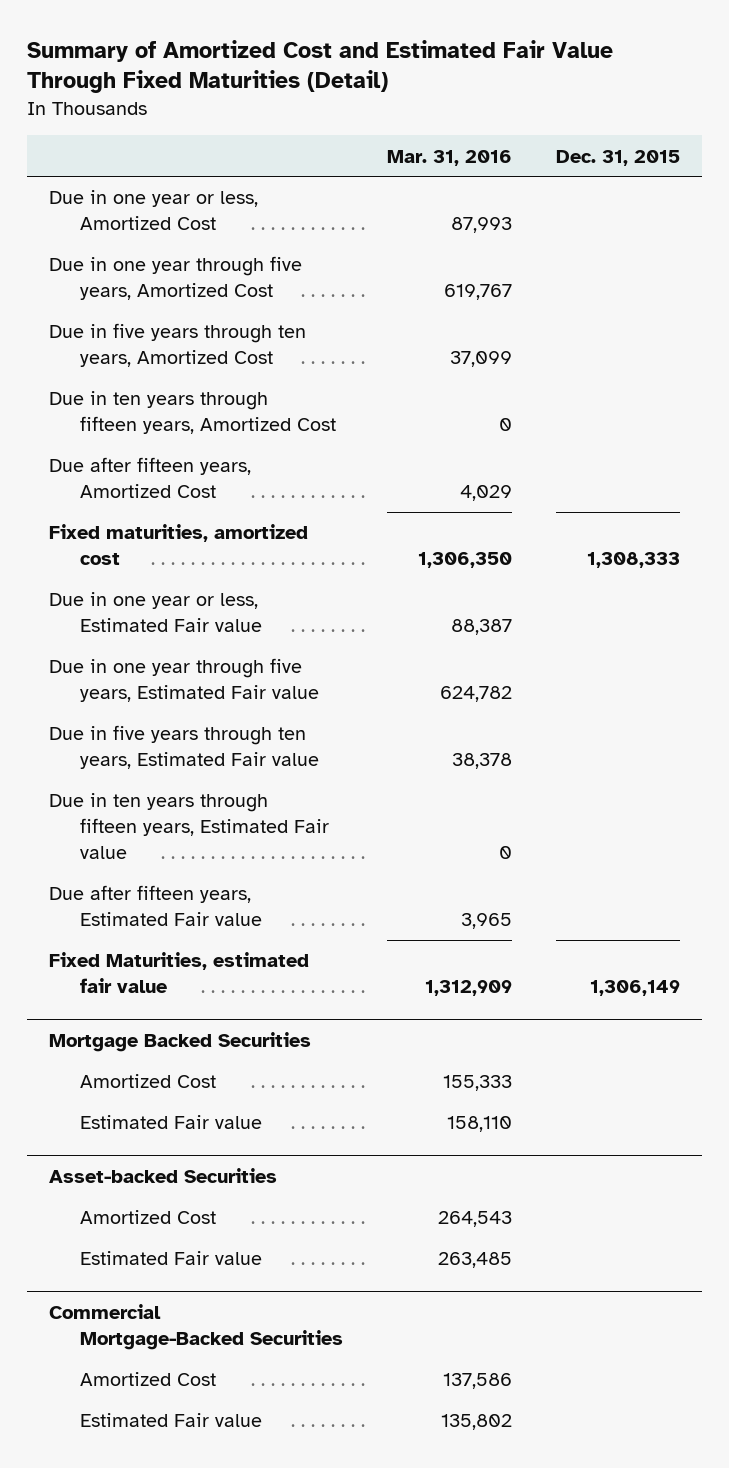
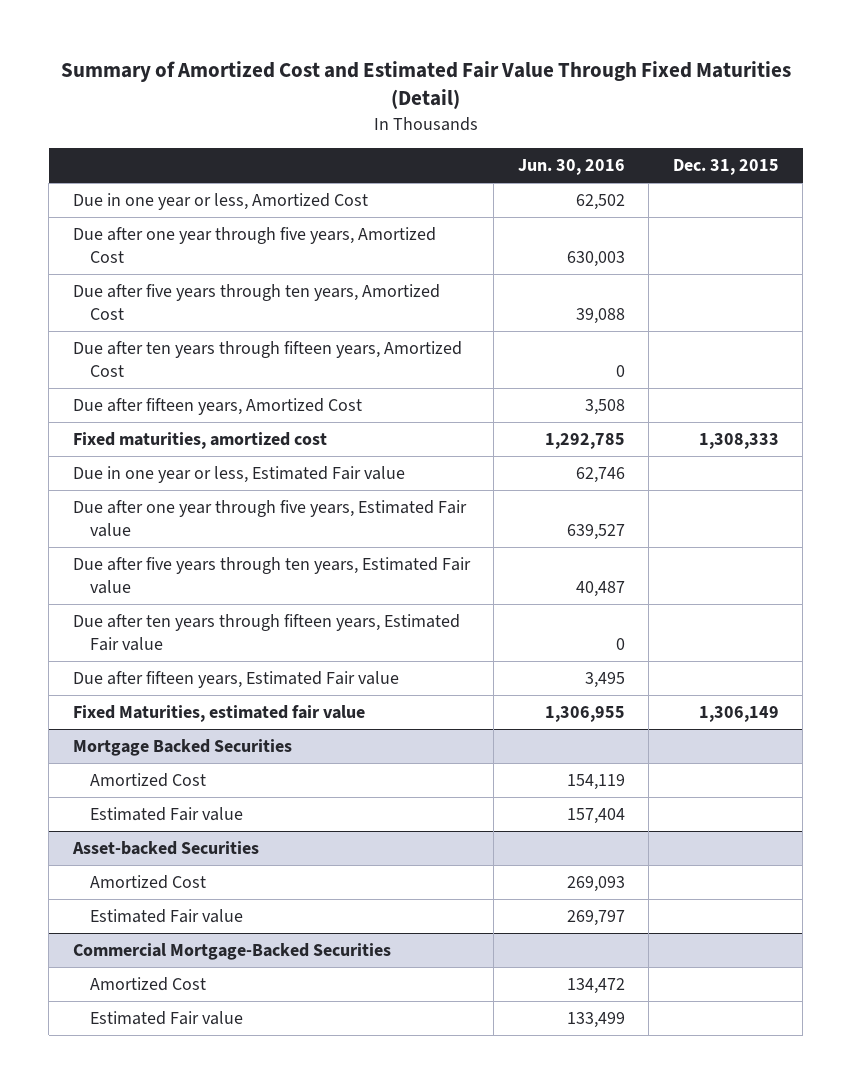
[386,149,512,166] Mar. 31, 2016 -> none
none -> [517,159,625,176] Jun. 30, 2016
[48,256,302,301] Due in one year through five years, Amortized Cost -> [72,227,436,263] Due after one year through five years, Amortized Cost
[48,323,306,368] Due in five years through ten years, Amortized Cost -> [72,284,440,320] Due after five years through ten years, Amortized Cost
[48,391,336,435] Due in ten years through fifteen years, Amortized Cost -> [72,341,462,377] Due after ten years through fifteen years, Amortized Cost
[48,658,319,703] Due in one year through five years, Estimated Fair value -> [72,500,467,537] Due after one year through five years, Estimated Fair value
[48,725,319,770] Due in five years through ten years, Estimated Fair value -> [72,557,471,594] Due after five years through ten years, Estimated Fair value
[48,793,329,860] Due in ten years through fifteen years, Estimated Fair value -> [72,614,460,651] Due after ten years through fifteen years, Estimated Fair value

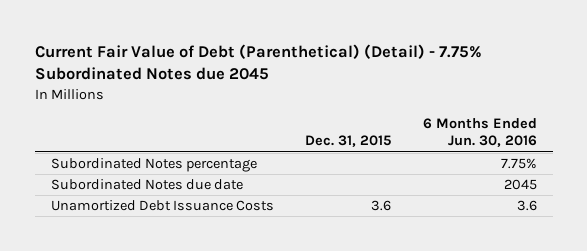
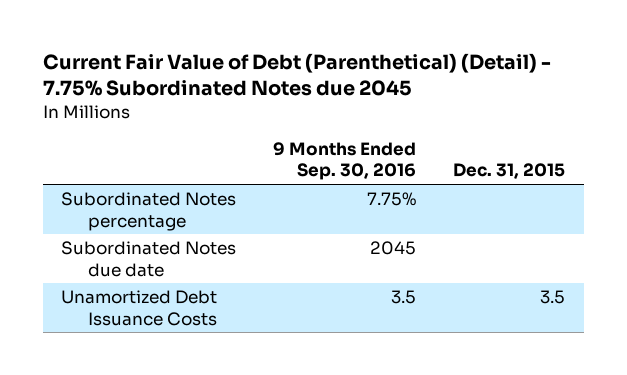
[422,118,537,148] 6 Months Ended Jun. 30, 2016 -> none
none -> [273,141,417,181] 9 Months Ended Sep. 30, 2016
[371,200,392,212] 3.6 -> [540,289,566,304] 3.5

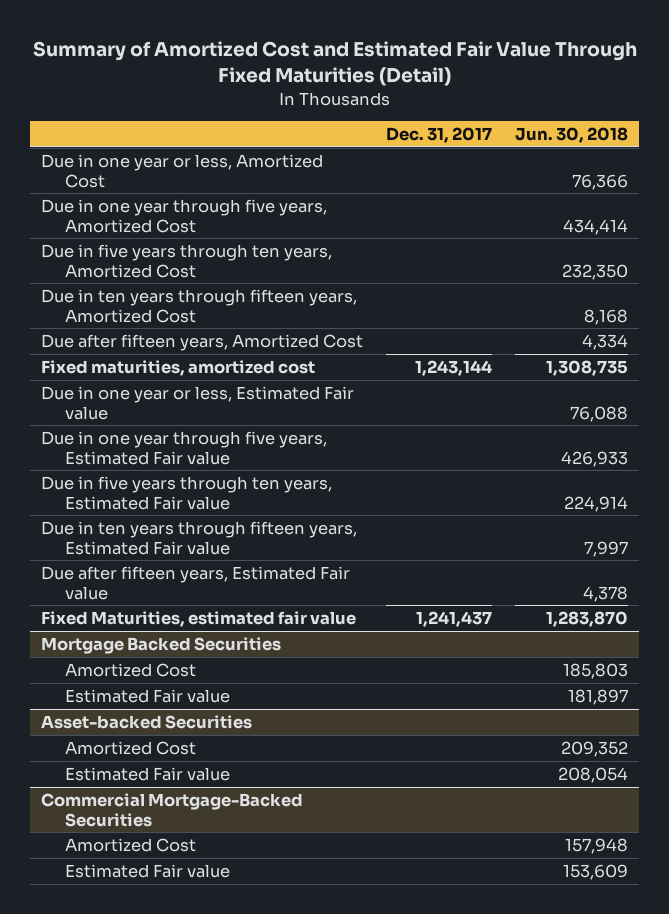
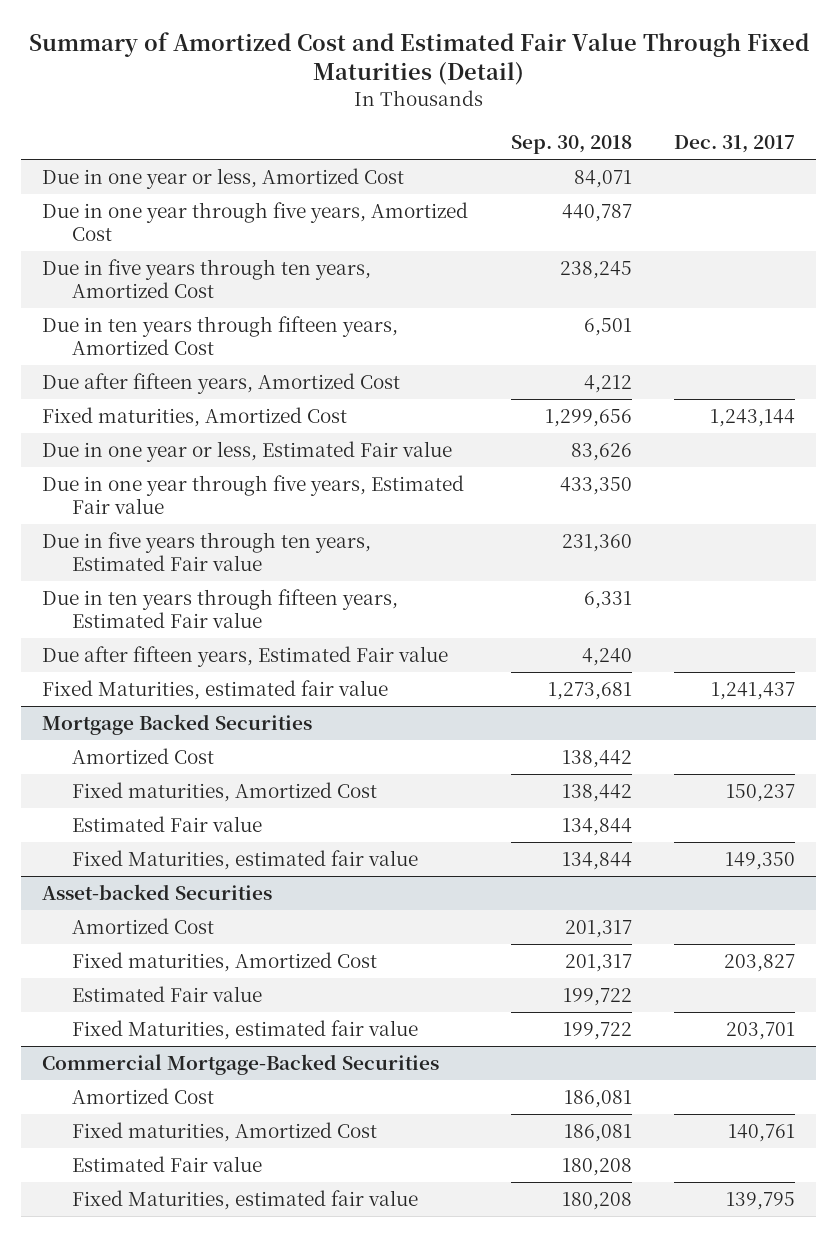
[514,127,628,144] Jun. 30, 2018 -> none
none -> [510,134,632,154] Sep. 30, 2018
[41,359,316,376] Fixed maturities, amortized cost -> [42,406,348,427] Fixed maturities, Amortized Cost
none -> [72,781,378,802] Fixed maturities, Amortized Cost
none -> [72,849,419,870] Fixed Maturities, estimated fair value
none -> [72,951,378,972] Fixed maturities, Amortized Cost
none -> [72,1019,419,1040] Fixed Maturities, estimated fair value
none -> [72,1121,378,1142] Fixed maturities, Amortized Cost
none -> [72,1189,419,1210] Fixed Maturities, estimated fair value

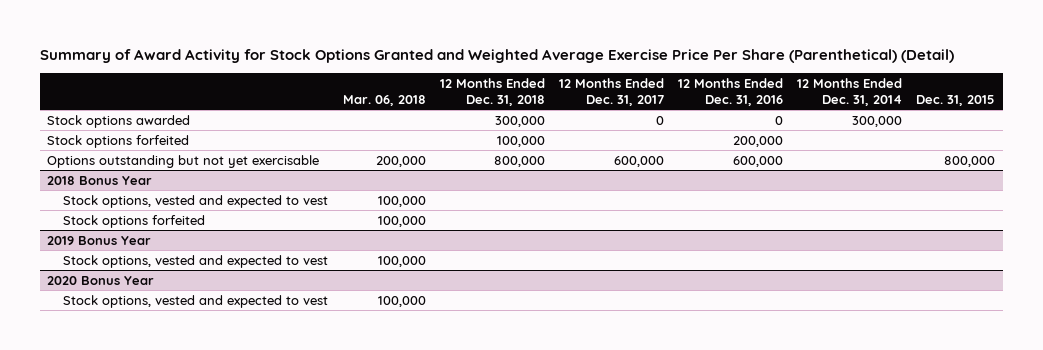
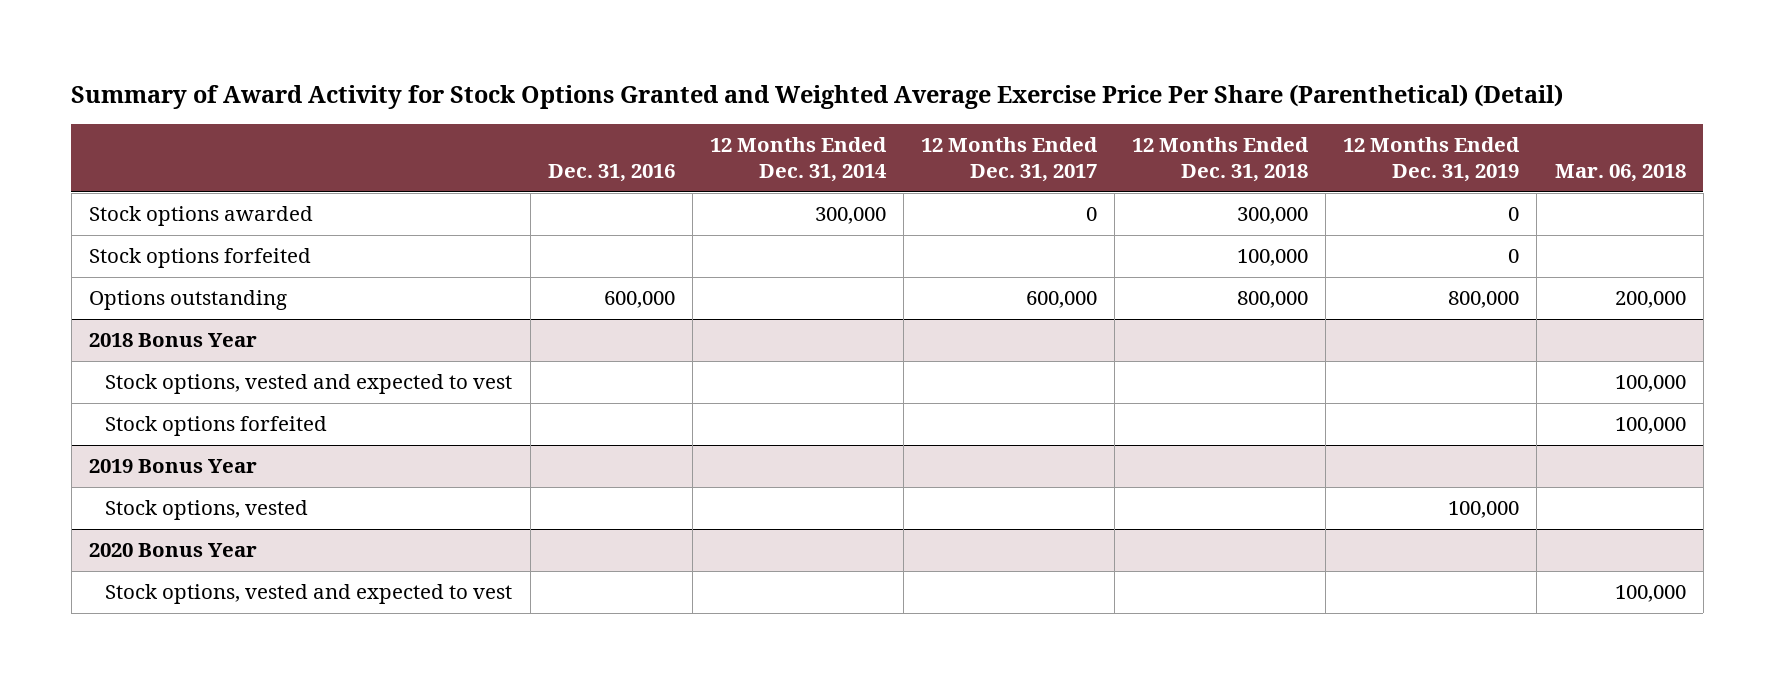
[678,78,784,106] 12 Months Ended Dec. 31, 2016 -> none
[916,94,996,106] Dec. 31, 2015 -> none
none -> [547,164,675,183] Dec. 31, 2016
none -> [1343,137,1521,183] 12 Months Ended Dec. 31, 2019
[47,154,320,168] Options outstanding but not yet exercisable -> [89,290,288,311] Options outstanding
[63,254,329,268] Stock options, vested and expected to vest -> none
none -> [105,500,309,521] Stock options, vested

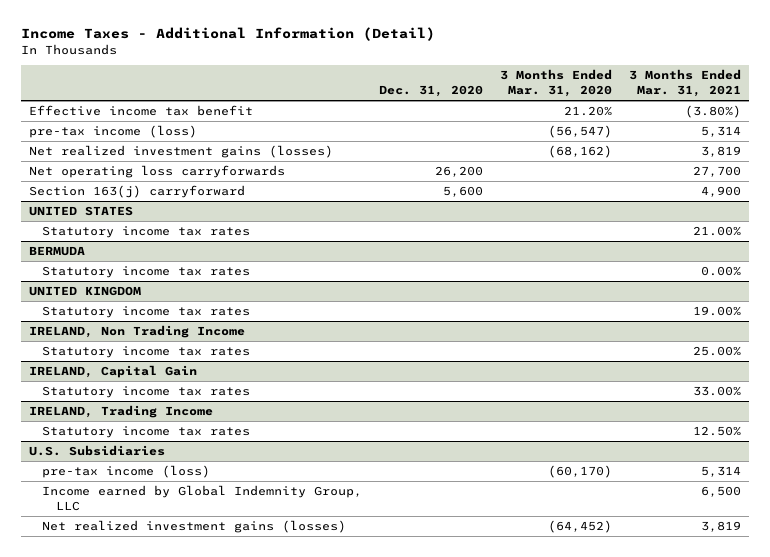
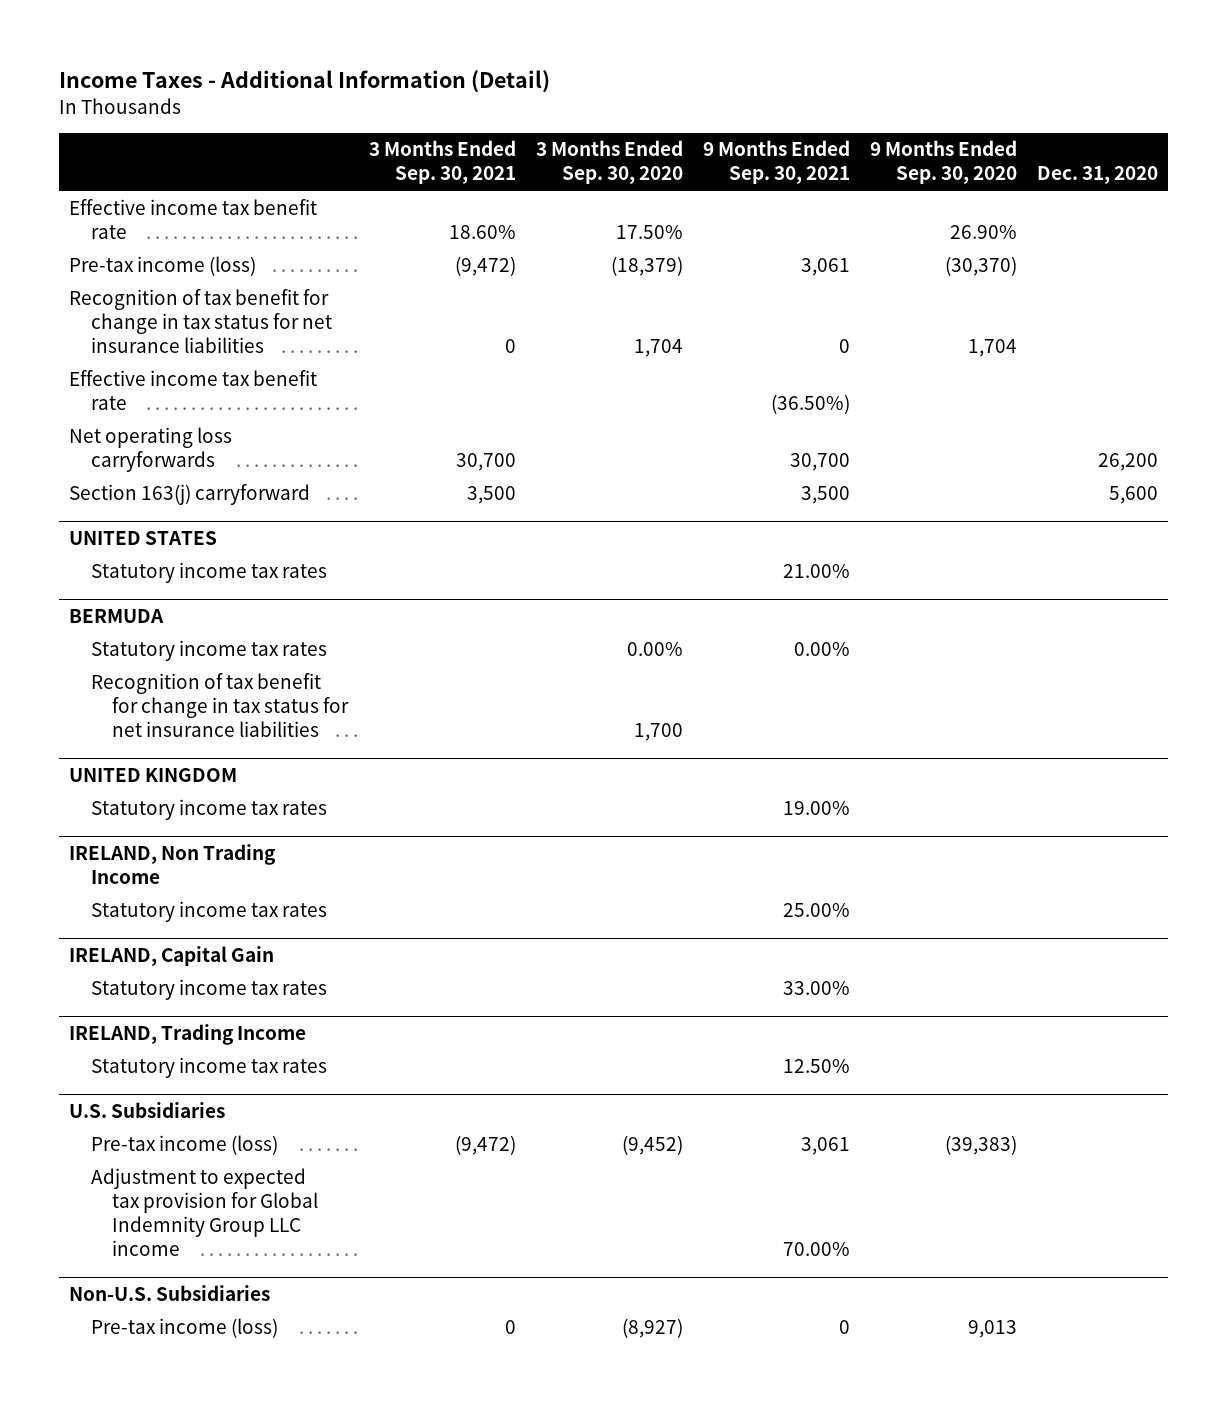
[499,69,612,98] 3 Months Ended Mar. 31, 2020 -> none
[628,69,741,98] 3 Months Ended Mar. 31, 2021 -> none
none -> [368,140,516,185] 3 Months Ended Sep. 30, 2021
none -> [535,140,683,185] 3 Months Ended Sep. 30, 2020
none -> [702,140,850,185] 9 Months Ended Sep. 30, 2021
none -> [870,140,1018,185] 9 Months Ended Sep. 30, 2020
[29,144,334,158] Net realized investment gains (losses) -> none
[29,104,254,116] Effective income tax benefit -> [69,198,318,239] Effective income tax benefit rate
[29,124,198,138] pre-tax income (loss) -> [69,255,257,276] Pre-tax income (loss)
none -> [69,288,332,353] Recognition of tax benefit for change in tax status for net insurance liabilities
none -> [69,369,318,410] Effective income tax benefit rate
none -> [90,672,350,737] Recognition of tax benefit for change in tax status for net insurance liabilities
[42,484,363,511] Income earned by Global Indemnity Group, LLC -> none
[42,519,347,533] Net realized investment gains (losses) -> none
[42,464,211,478] pre-tax income (loss) -> [90,1134,278,1155] Pre-tax income (loss)
none -> [90,1167,319,1256] Adjustment to expected tax provision for Global Indemnity Group LLC income
none -> [69,1284,271,1301] Non-U.S. Subsidiaries
none -> [90,1317,278,1338] Pre-tax income (loss)

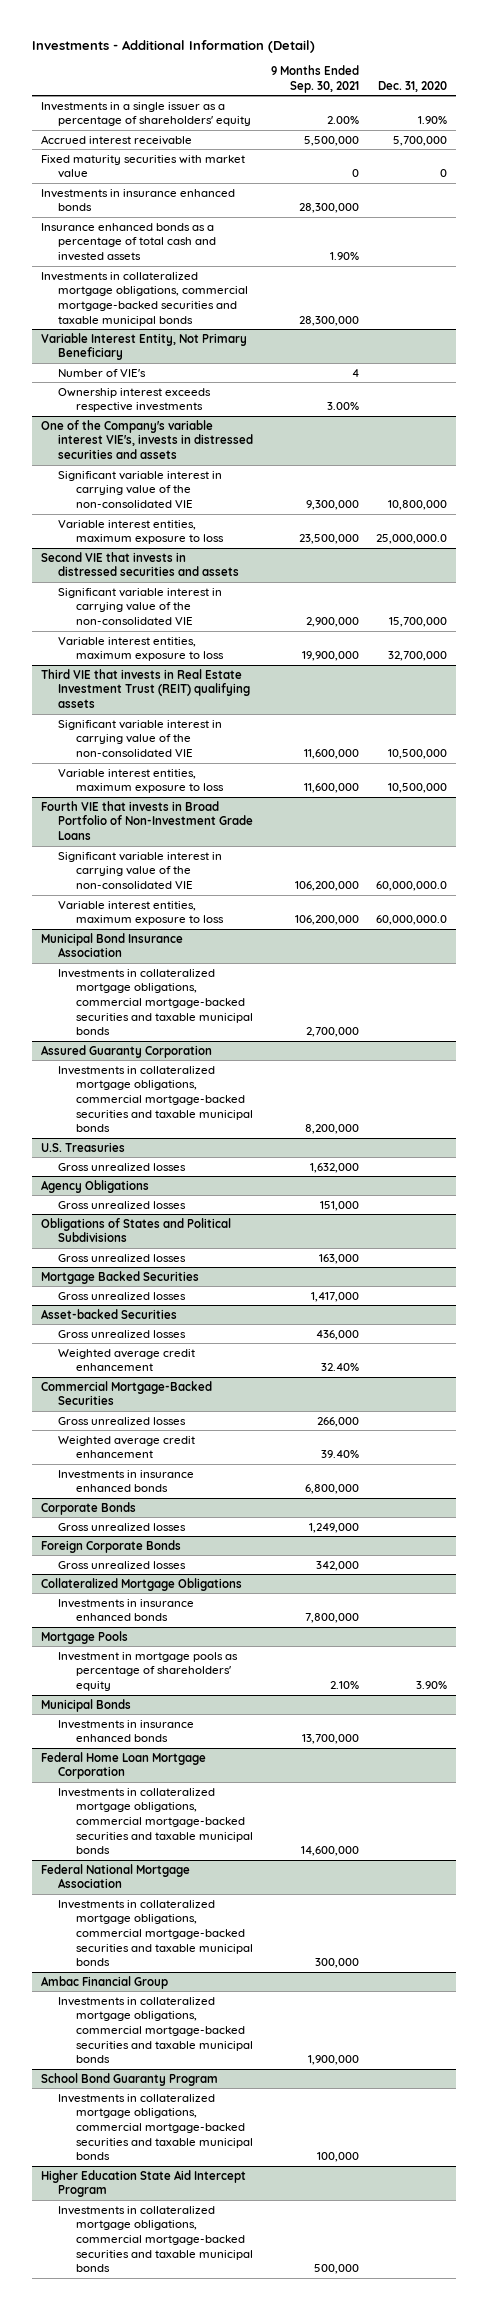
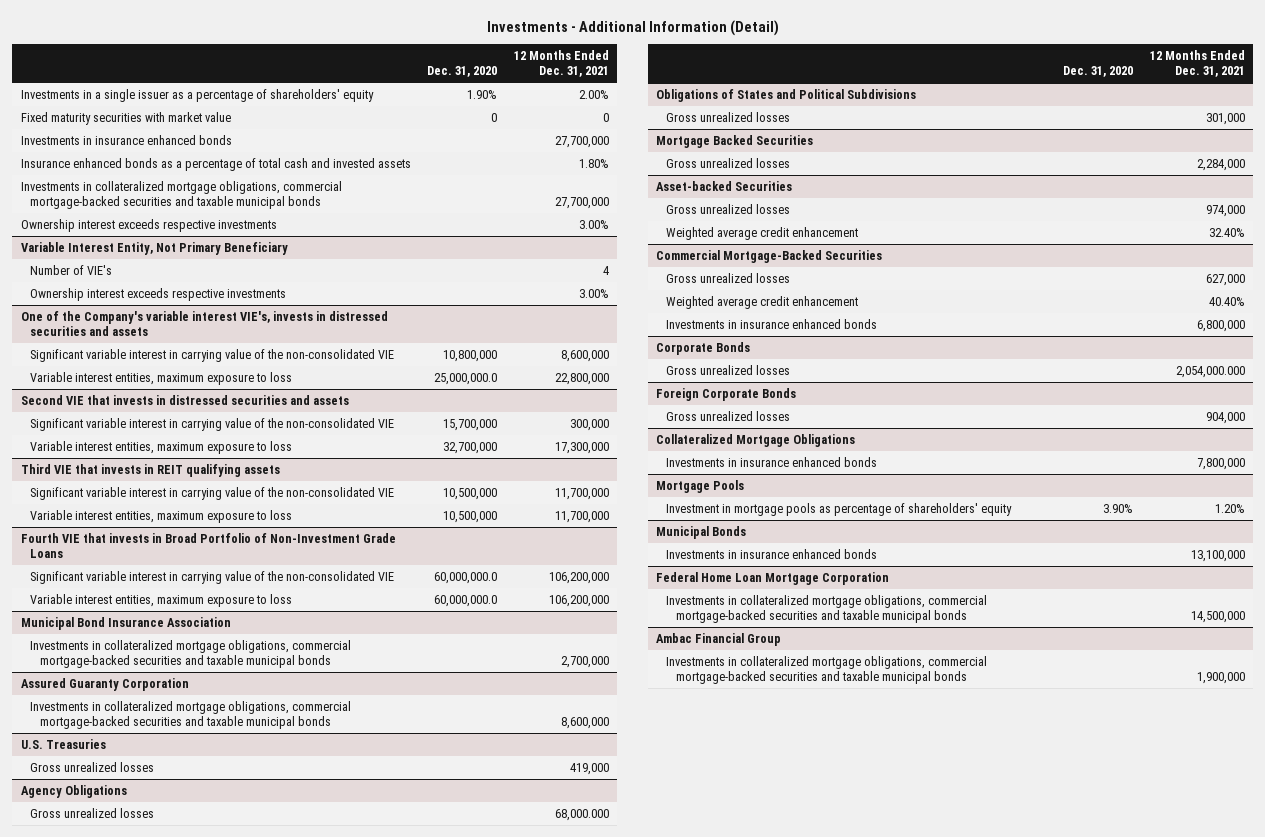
[270,65,359,93] 9 Months Ended Sep. 30, 2021 -> none
none -> [513,50,609,77] 12 Months Ended Dec. 31, 2021
[40,134,192,145] Accrued interest receivable -> none
none -> [20,219,277,233] Ownership interest exceeds respective investments
[40,668,251,709] Third VIE that invests in Real Estate Investment Trust (REIT) qualifying assets -> [20,464,280,478] Third VIE that invests in REIT qualifying assets
[40,1863,190,1889] Federal National Mortgage Association -> none
[58,1899,253,1967] Investments in collateralized mortgage obligations, commercial mortgage-backed securities and taxable municipal bonds -> none
[40,2072,218,2086] School Bond Guaranty Program -> none
[58,2093,253,2161] Investments in collateralized mortgage obligations, commercial mortgage-backed securities and taxable municipal bonds -> none
[40,2169,246,2198] Higher Education State Aid Intercept Program -> none
[58,2205,253,2273] Investments in collateralized mortgage obligations, commercial mortgage-backed securities and taxable municipal bonds -> none

